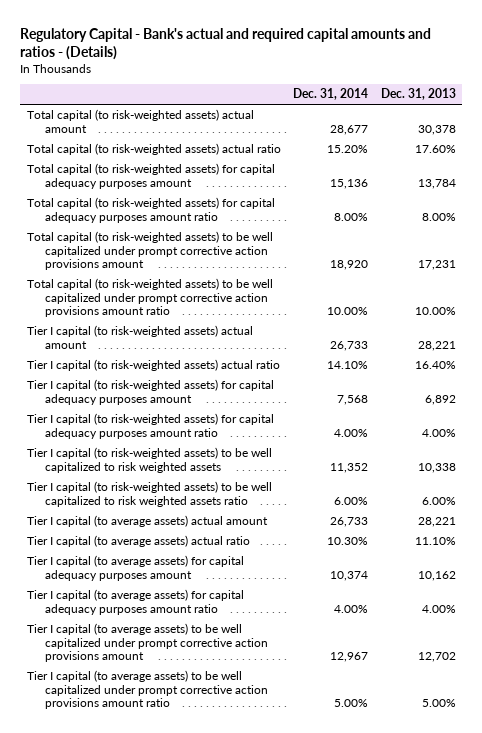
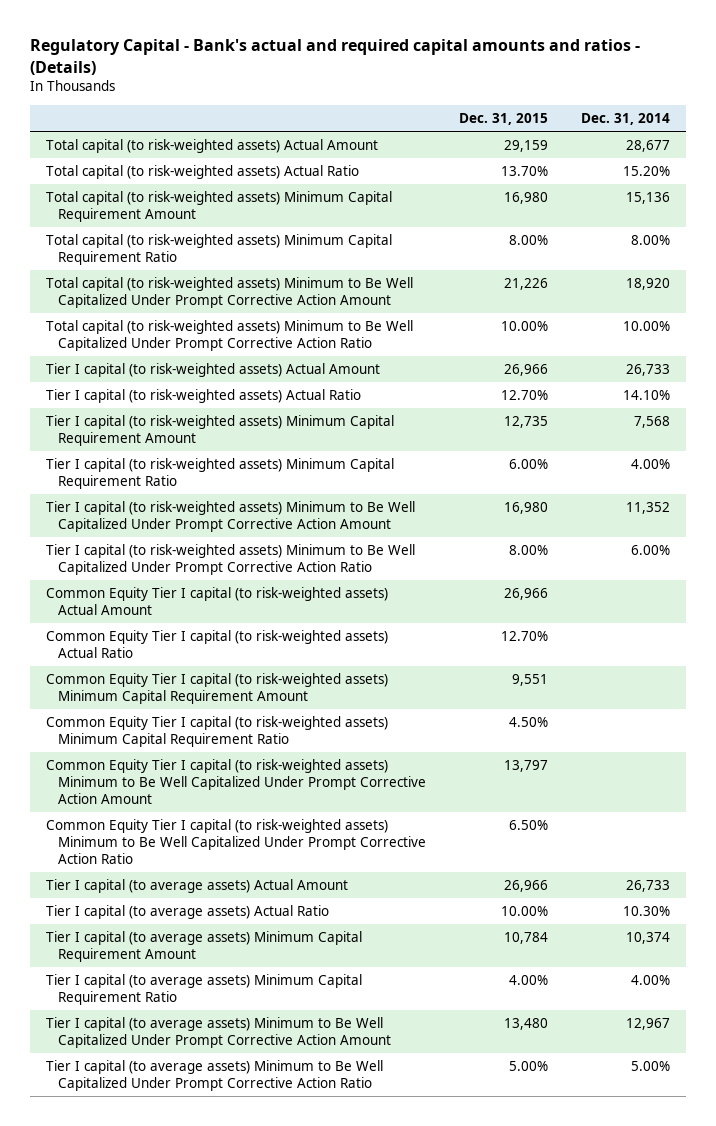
[380,88,456,101] Dec. 31, 2013 -> none
none -> [459,112,549,125] Dec. 31, 2015
[26,109,254,133] Total capital (to risk-weighted assets) actual amount -> [46,139,379,154] Total capital (to risk-weighted assets) Actual Amount
[26,143,281,156] Total capital (to risk-weighted assets) actual ratio -> [46,165,360,180] Total capital (to risk-weighted assets) Actual Ratio
[26,163,275,189] Total capital (to risk-weighted assets) for capital adequacy purposes amount -> [46,191,393,222] Total capital (to risk-weighted assets) Minimum Capital Requirement Amount
[26,197,275,223] Total capital (to risk-weighted assets) for capital adequacy purposes amount ratio -> [46,234,393,265] Total capital (to risk-weighted assets) Minimum Capital Requirement Ratio
[26,231,273,271] Total capital (to risk-weighted assets) to be well capitalized under prompt corrective action provisions amount -> [46,277,414,308] Total capital (to risk-weighted assets) Minimum to Be Well Capitalized Under Prompt Corrective Action Amount
[26,278,273,318] Total capital (to risk-weighted assets) to be well capitalized under prompt corrective action provisions amount ratio -> [46,320,414,351] Total capital (to risk-weighted assets) Minimum to Be Well Capitalized Under Prompt Corrective Action Ratio
[26,325,253,349] Tier I capital (to risk-weighted assets) actual amount -> [46,363,381,378] Tier I capital (to risk-weighted assets) Actual Amount
[26,359,280,372] Tier I capital (to risk-weighted assets) actual ratio -> [46,389,362,404] Tier I capital (to risk-weighted assets) Actual Ratio
[26,379,274,405] Tier I capital (to risk-weighted assets) for capital adequacy purposes amount -> [46,415,395,446] Tier I capital (to risk-weighted assets) Minimum Capital Requirement Amount
[26,413,274,439] Tier I capital (to risk-weighted assets) for capital adequacy purposes amount ratio -> [46,458,395,489] Tier I capital (to risk-weighted assets) Minimum Capital Requirement Ratio
[26,447,272,473] Tier I capital (to risk-weighted assets) to be well capitalized to risk weighted assets -> [46,501,416,532] Tier I capital (to risk-weighted assets) Minimum to Be Well Capitalized Under Prompt Corrective Action Amount
[26,481,272,507] Tier I capital (to risk-weighted assets) to be well capitalized to risk weighted assets ratio -> [46,544,416,575] Tier I capital (to risk-weighted assets) Minimum to Be Well Capitalized Under Prompt Corrective Action Ratio
none -> [46,587,389,615] Common Equity Tier I capital (to risk-weighted assets) Actual Amount
none -> [46,630,389,658] Common Equity Tier I capital (to risk-weighted assets) Actual Ratio
none -> [46,673,389,704] Common Equity Tier I capital (to risk-weighted assets) Minimum Capital Requirement Amount
none -> [46,716,389,747] Common Equity Tier I capital (to risk-weighted assets) Minimum Capital Requirement Ratio
none -> [46,759,427,804] Common Equity Tier I capital (to risk-weighted assets) Minimum to Be Well Capitalized Under Prompt Corrective Action Amount
none -> [46,819,427,864] Common Equity Tier I capital (to risk-weighted assets) Minimum to Be Well Capitalized Under Prompt Corrective Action Ratio
[26,515,268,528] Tier I capital (to average assets) actual amount -> [46,879,349,894] Tier I capital (to average assets) Actual Amount
[26,535,250,548] Tier I capital (to average assets) actual ratio -> [46,905,330,920] Tier I capital (to average assets) Actual Ratio
[26,555,244,581] Tier I capital (to average assets) for capital adequacy purposes amount -> [46,931,363,962] Tier I capital (to average assets) Minimum Capital Requirement Amount
[26,589,244,615] Tier I capital (to average assets) for capital adequacy purposes amount ratio -> [46,974,363,1005] Tier I capital (to average assets) Minimum Capital Requirement Ratio
[26,623,269,663] Tier I capital (to average assets) to be well capitalized under prompt corrective action provisions amount -> [46,1017,392,1048] Tier I capital (to average assets) Minimum to Be Well Capitalized Under Prompt Corrective Action Amount
[26,670,269,710] Tier I capital (to average assets) to be well capitalized under prompt corrective action provisions amount ratio -> [46,1060,384,1091] Tier I capital (to average assets) Minimum to Be Well Capitalized Under Prompt Corrective Action Ratio

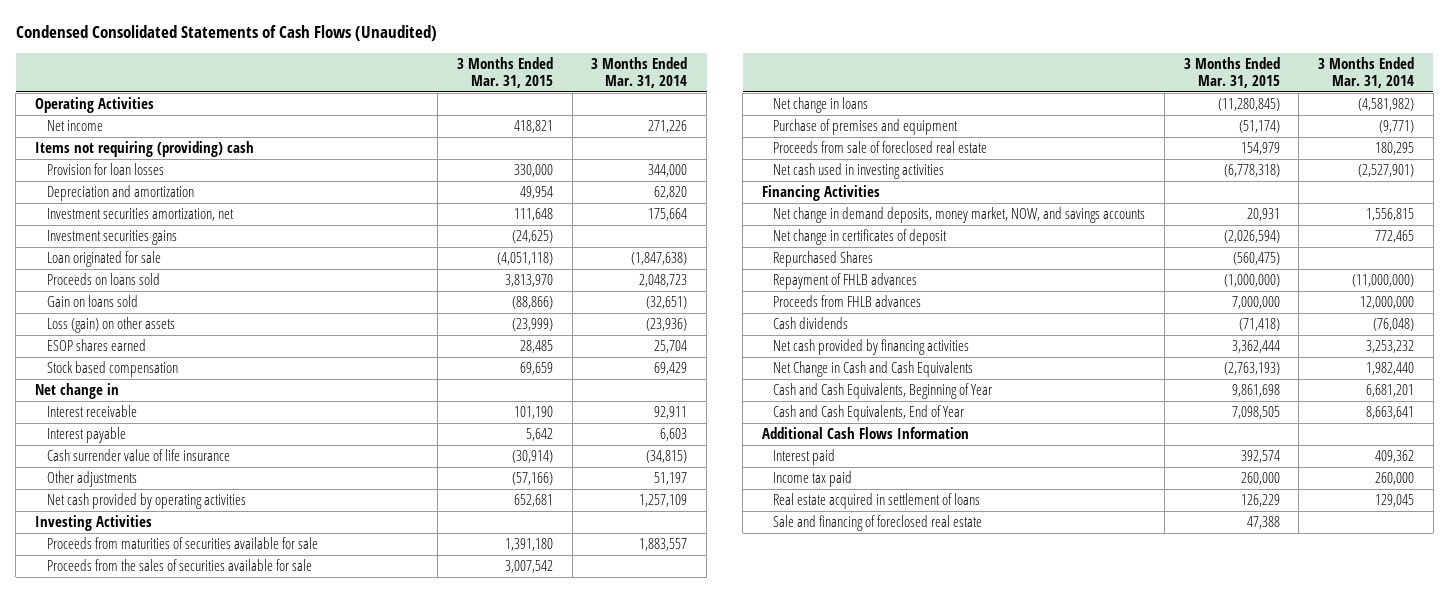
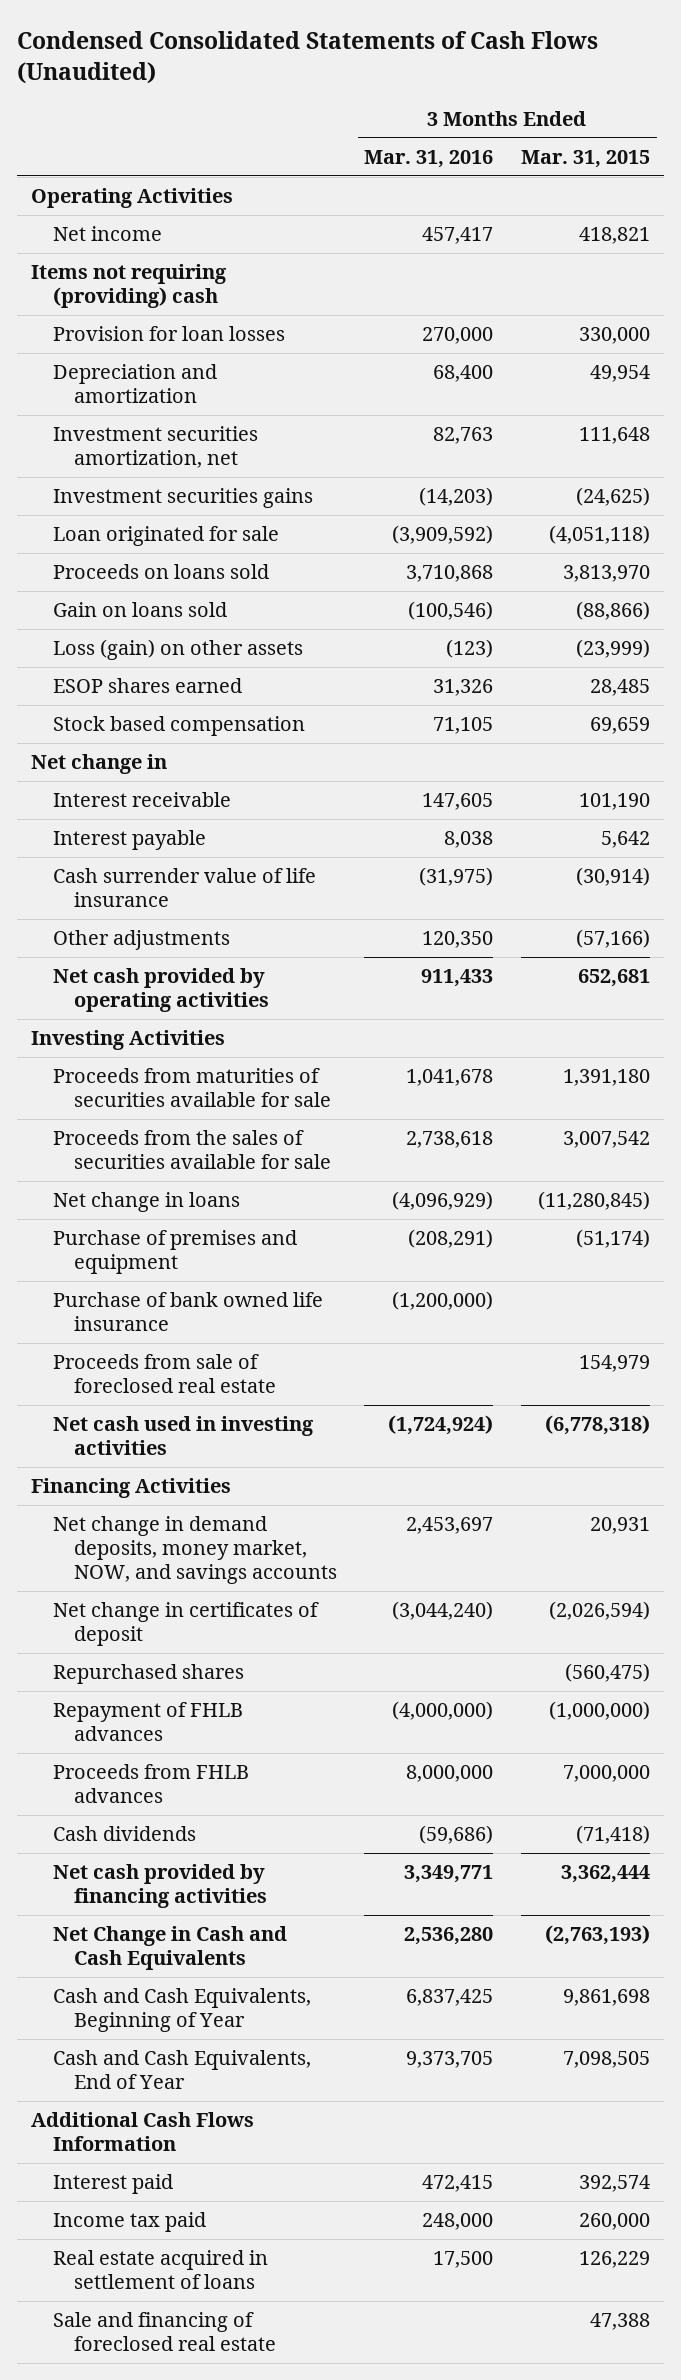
[591,56,688,88] 3 Months Ended Mar. 31, 2014 -> none
none -> [364,150,494,169] Mar. 31, 2016
none -> [52,1292,323,1332] Purchase of bank owned life insurance
[773,250,874,267] Repurchased Shares -> [52,1664,244,1685] Repurchased shares

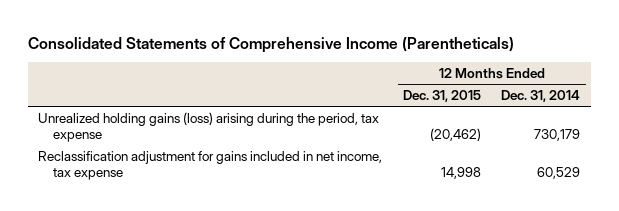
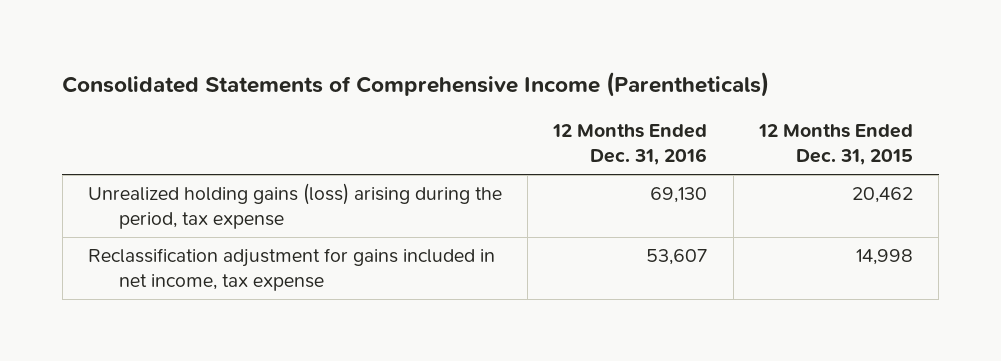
[501,90,581,103] Dec. 31, 2014 -> none
none -> [552,124,708,166] 12 Months Ended Dec. 31, 2016
[429,128,481,142] (20,462) -> [851,187,913,204] 20,462

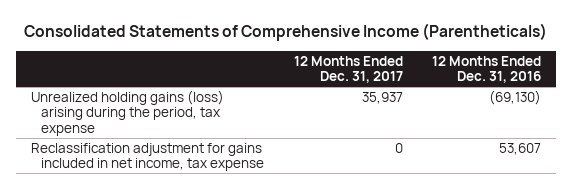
[757,124,913,166] 12 Months Ended Dec. 31, 2015 -> none
none -> [293,55,403,84] 12 Months Ended Dec. 31, 2017
[650,187,708,204] 69,130 -> [489,89,542,105] (69,130)

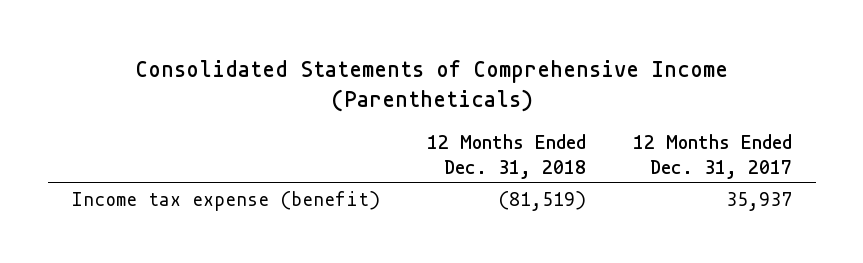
[432,55,542,84] 12 Months Ended Dec. 31, 2016 -> none
none -> [427,133,587,179] 12 Months Ended Dec. 31, 2018
[31,142,265,172] Reclassification adjustment for gains included in net income, tax expense -> none
[31,89,225,136] Unrealized holding gains (loss) arising during the period, tax expense -> [71,191,381,212] Income tax expense (benefit)

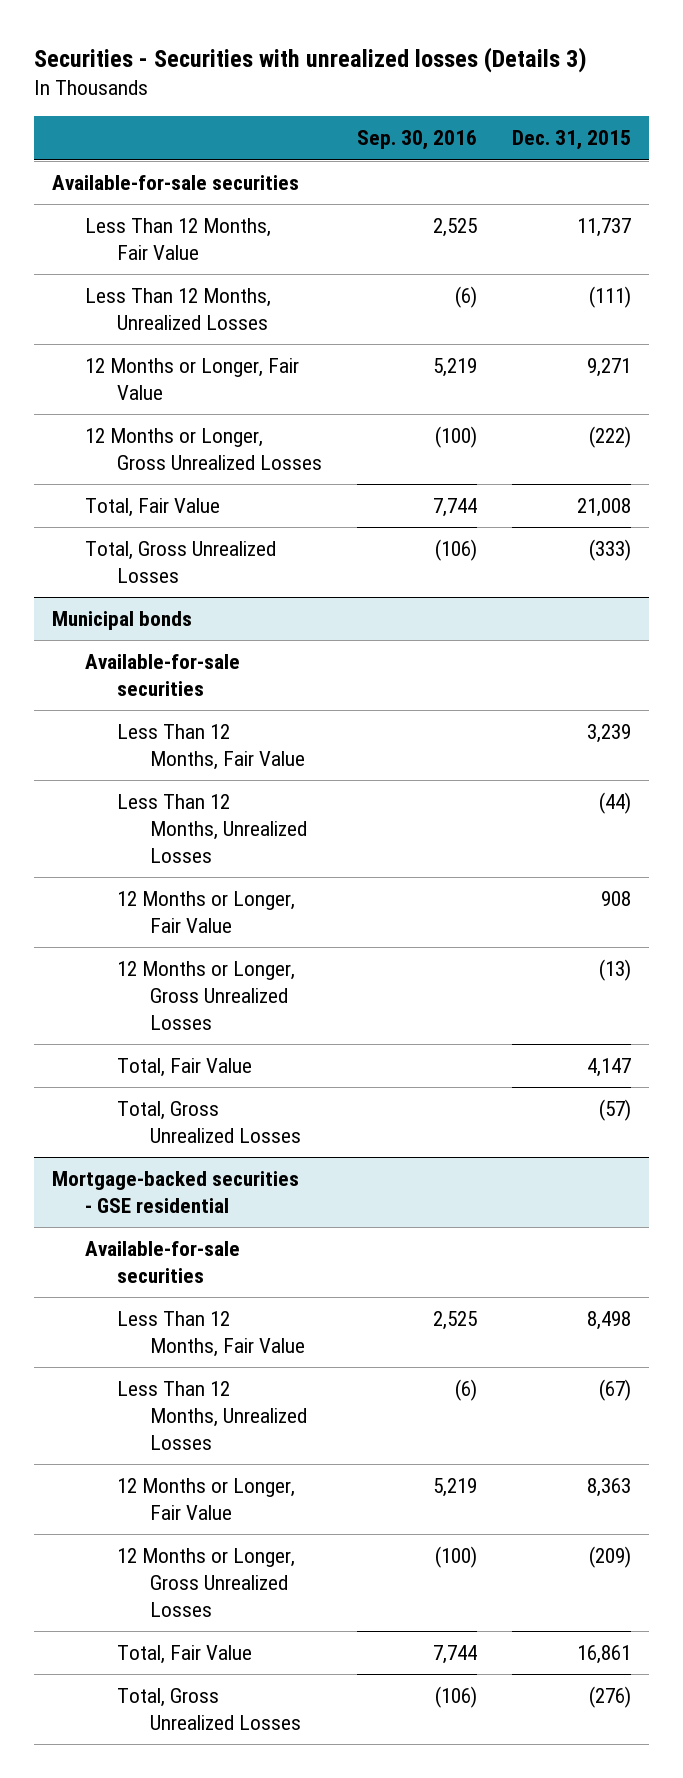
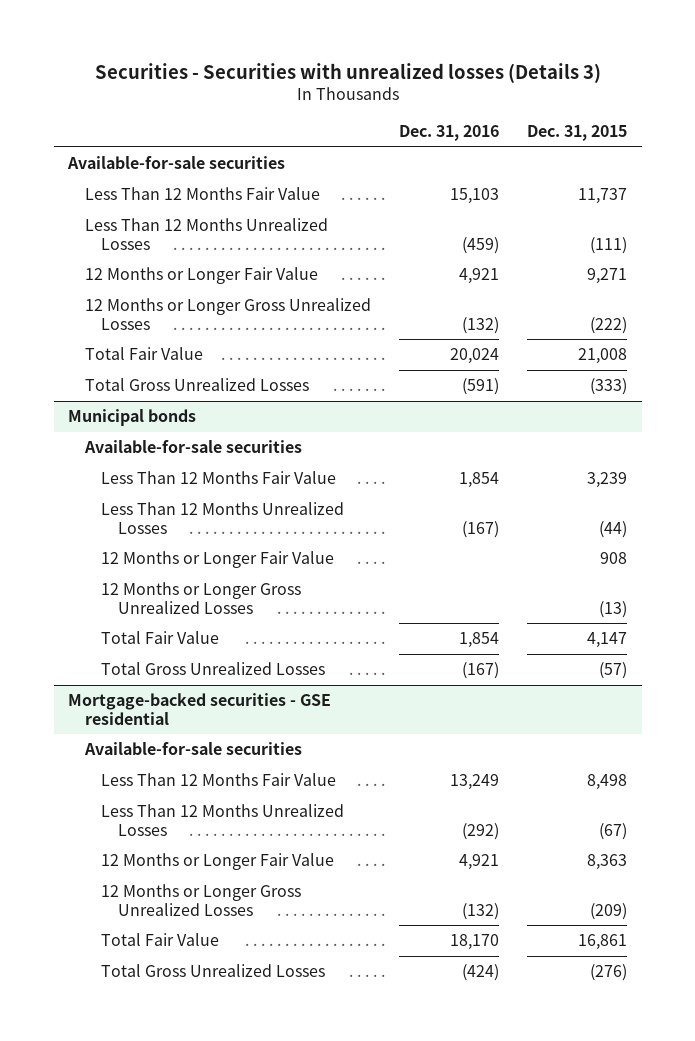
[357,130,478,151] Sep. 30, 2016 -> none
none -> [398,125,499,142] Dec. 31, 2016
[84,218,271,261] Less Than 12 Months, Fair Value -> [84,187,320,201] Less Than 12 Months Fair Value
[84,288,271,331] Less Than 12 Months, Unrealized Losses -> [84,218,328,250] Less Than 12 Months Unrealized Losses
[84,358,299,401] 12 Months or Longer, Fair Value -> [84,267,318,285] 12 Months or Longer Fair Value
[84,428,323,471] 12 Months or Longer, Gross Unrealized Losses -> [84,298,371,330] 12 Months or Longer Gross Unrealized Losses
[84,498,220,518] Total, Fair Value -> [84,347,203,361] Total Fair Value
[84,541,276,584] Total, Gross Unrealized Losses -> [84,378,309,392] Total Gross Unrealized Losses
[117,724,305,771] Less Than 12 Months, Fair Value -> [101,471,337,485] Less Than 12 Months Fair Value
[117,794,307,864] Less Than 12 Months, Unrealized Losses -> [101,502,345,534] Less Than 12 Months Unrealized Losses
[117,891,296,934] 12 Months or Longer, Fair Value -> [101,551,335,569] 12 Months or Longer Fair Value
[117,961,296,1031] 12 Months or Longer, Gross Unrealized Losses -> [101,582,302,614] 12 Months or Longer Gross Unrealized Losses
[117,1058,253,1078] Total, Fair Value -> [101,631,220,645] Total Fair Value
[117,1101,301,1144] Total, Gross Unrealized Losses -> [101,662,326,676] Total Gross Unrealized Losses
[117,1311,305,1358] Less Than 12 Months, Fair Value -> [101,773,337,787] Less Than 12 Months Fair Value
[117,1381,307,1451] Less Than 12 Months, Unrealized Losses -> [101,804,345,836] Less Than 12 Months Unrealized Losses
[117,1478,296,1521] 12 Months or Longer, Fair Value -> [101,853,335,871] 12 Months or Longer Fair Value
[117,1548,296,1618] 12 Months or Longer, Gross Unrealized Losses -> [101,884,302,916] 12 Months or Longer Gross Unrealized Losses
[117,1645,253,1665] Total, Fair Value -> [101,933,220,947] Total Fair Value
[117,1688,301,1731] Total, Gross Unrealized Losses -> [101,964,326,978] Total Gross Unrealized Losses

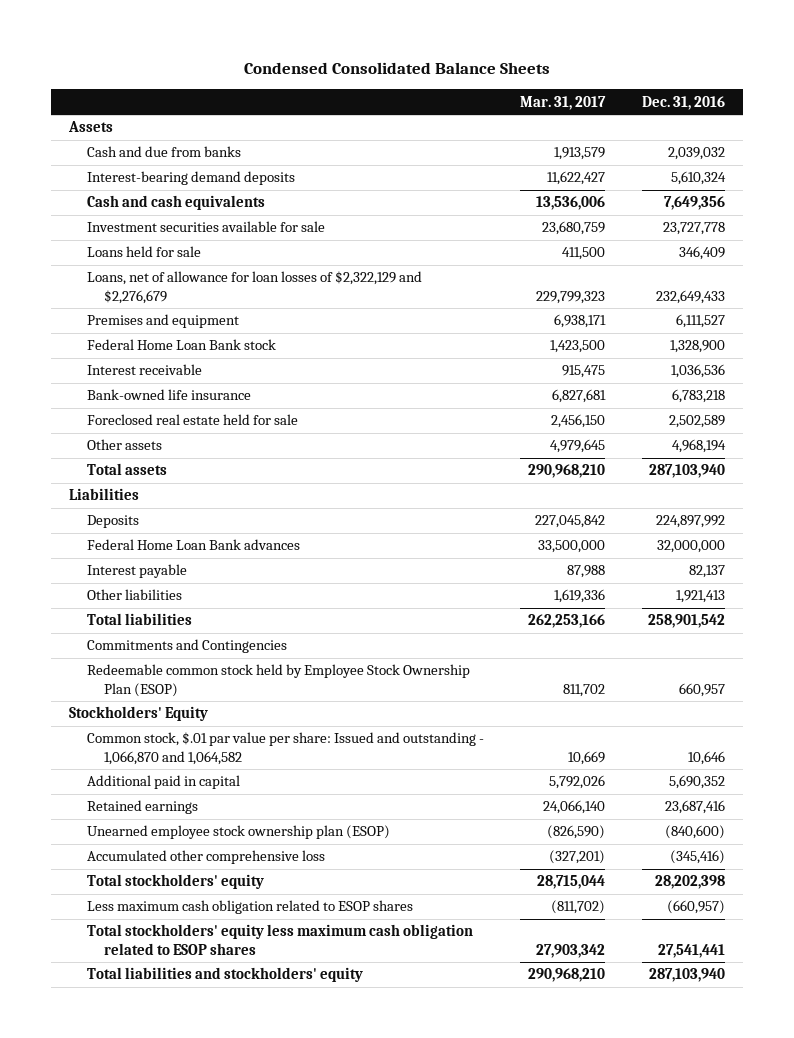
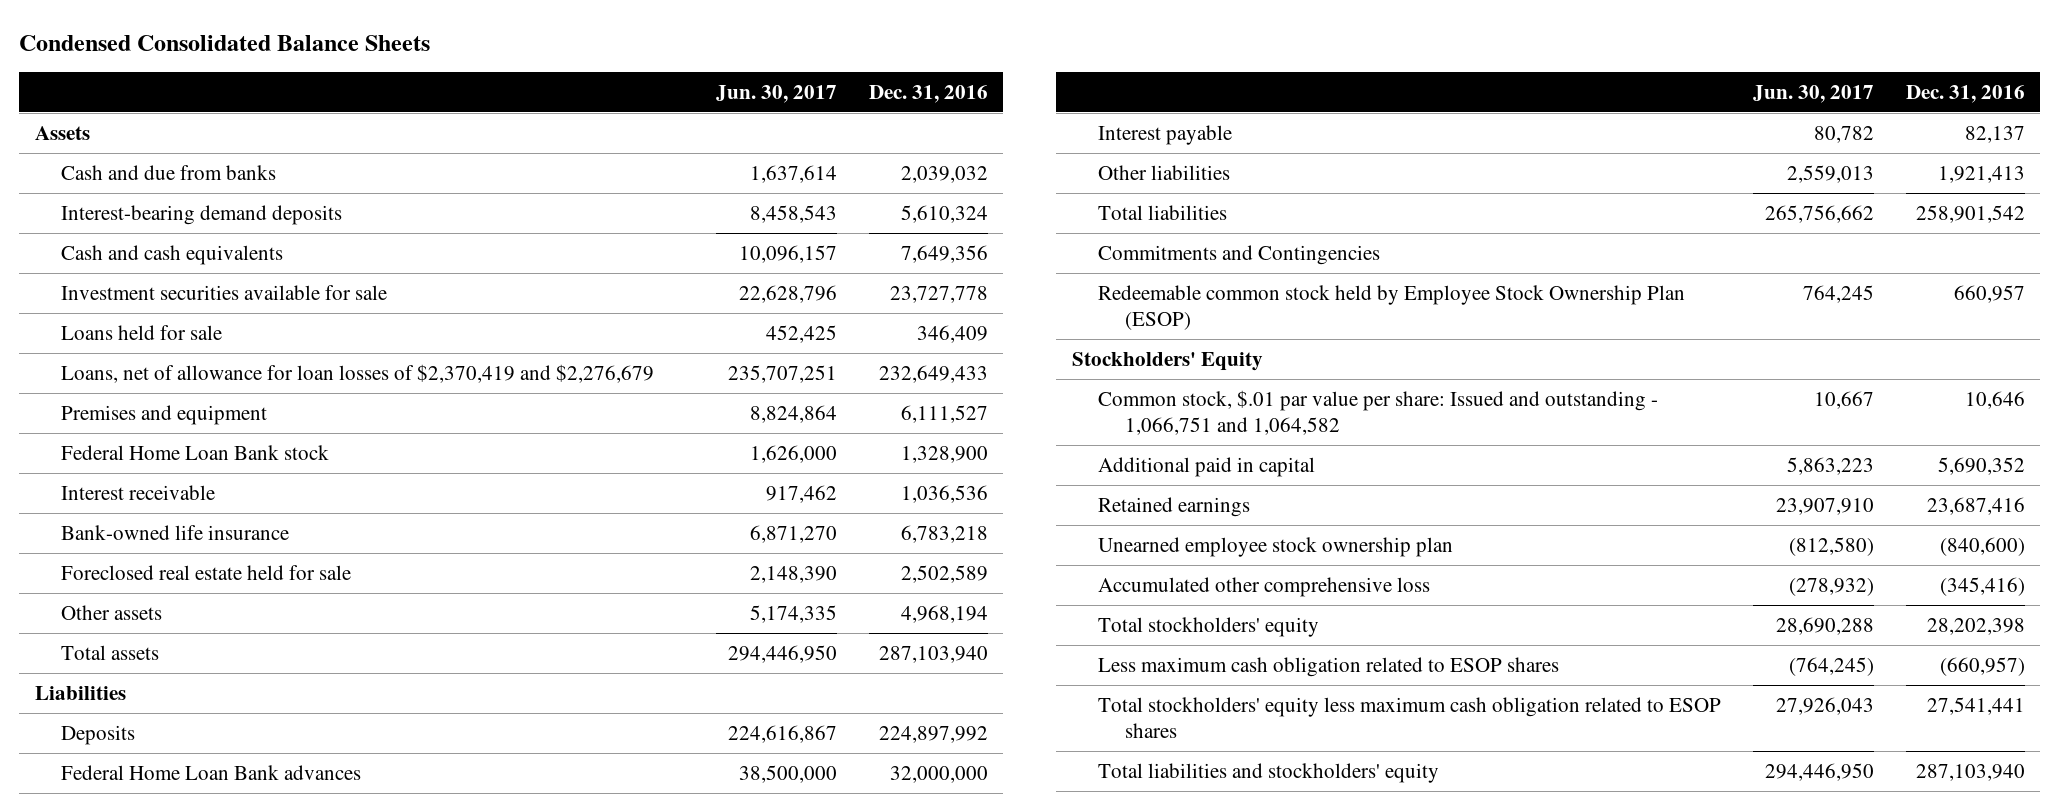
[520,95,607,110] Mar. 31, 2017 -> none
none -> [715,84,837,103] Jun. 30, 2017
[86,271,422,304] Loans, net of allowance for loan losses of $2,322,129 and $2,276,679 -> [61,363,655,383] Loans, net of allowance for loan losses of $2,370,419 and $2,276,679
[86,732,484,765] Common stock, $.01 par value per share: Issued and outstanding - 1,066,870 and 1,064,582 -> [1098,389,1659,436] Common stock, $.01 par value per share: Issued and outstanding - 1,066,751 and 1,064,582
[86,825,390,840] Unearned employee stock ownership plan (ESOP) -> [1098,536,1454,557] Unearned employee stock ownership plan

